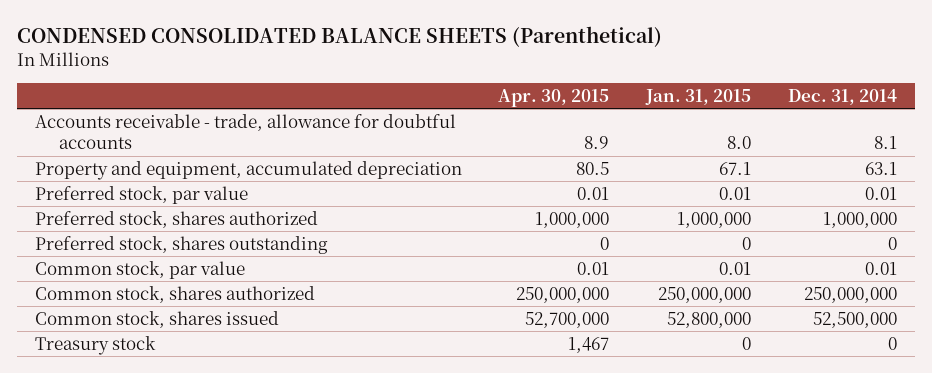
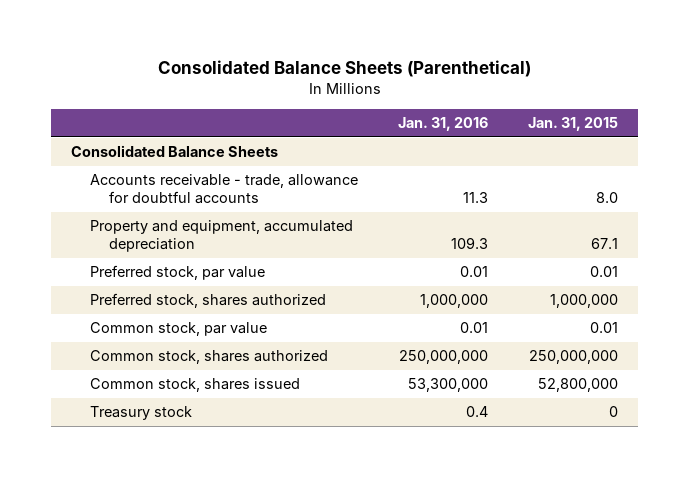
[16,25,662,47] CONDENSED CONSOLIDATED BALANCE SHEETS (Parenthetical) -> [157,60,531,78] Consolidated Balance Sheets (Parenthetical)
[498,88,610,107] Apr. 30, 2015 -> none
[787,88,897,105] Dec. 31, 2014 -> none
none -> [397,117,488,132] Jan. 31, 2016
none -> [71,145,279,158] Consolidated Balance Sheets
[34,235,328,254] Preferred stock, shares outstanding -> none

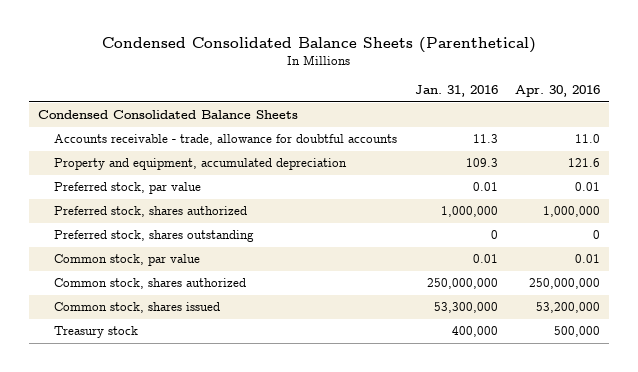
[157,60,531,78] Consolidated Balance Sheets (Parenthetical) -> [101,37,536,54] Condensed Consolidated Balance Sheets (Parenthetical)
[528,117,619,132] Jan. 31, 2015 -> none
none -> [514,84,600,97] Apr. 30, 2016
[71,145,279,158] Consolidated Balance Sheets -> [37,110,298,120] Condensed Consolidated Balance Sheets
none -> [54,230,255,243] Preferred stock, shares outstanding
[465,406,488,418] 0.4 -> [451,326,498,338] 400,000

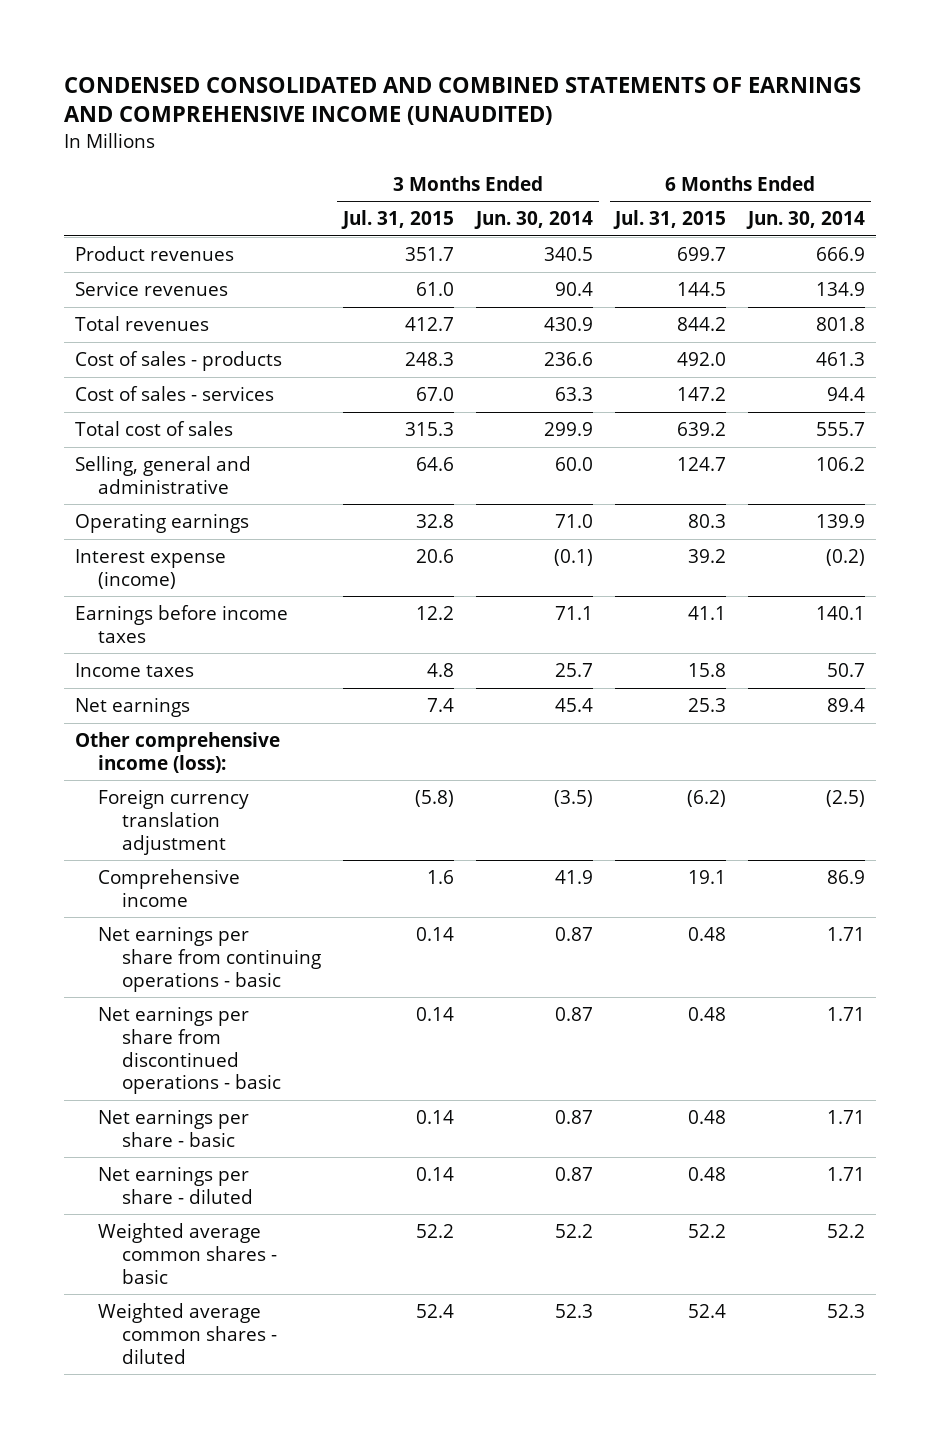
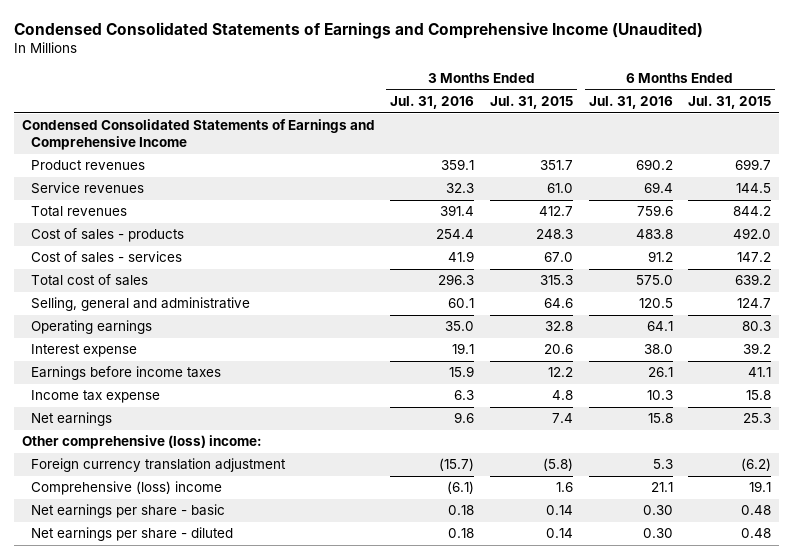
[63,76,861,126] CONDENSED CONSOLIDATED AND COMBINED STATEMENTS OF EARNINGS AND COMPREHENSIVE INCOME (UNAUDITED) -> [13,21,703,39] Condensed Consolidated Statements of Earnings and Comprehensive Income (Unaudited)
[474,211,594,230] Jun. 30, 2014 -> none
[746,211,866,230] Jun. 30, 2014 -> none
none -> [390,96,475,110] Jul. 31, 2016
none -> [588,96,673,110] Jul. 31, 2016
none -> [21,119,375,151] Condensed Consolidated Statements of Earnings and Comprehensive Income
[74,549,226,589] Interest expense (income) -> [31,344,138,358] Interest expense
[74,663,194,678] Income taxes -> [31,390,161,404] Income tax expense
[74,732,280,773] Other comprehensive income (loss): -> [21,435,262,450] Other comprehensive (loss) income:
[98,926,321,992] Net earnings per share from continuing operations - basic -> none
[98,1006,281,1095] Net earnings per share from discontinued operations - basic -> none
[98,869,241,907] Comprehensive income -> [31,481,223,496] Comprehensive (loss) income
[98,1223,277,1284] Weighted average common shares - basic -> none
[98,1303,277,1364] Weighted average common shares - diluted -> none

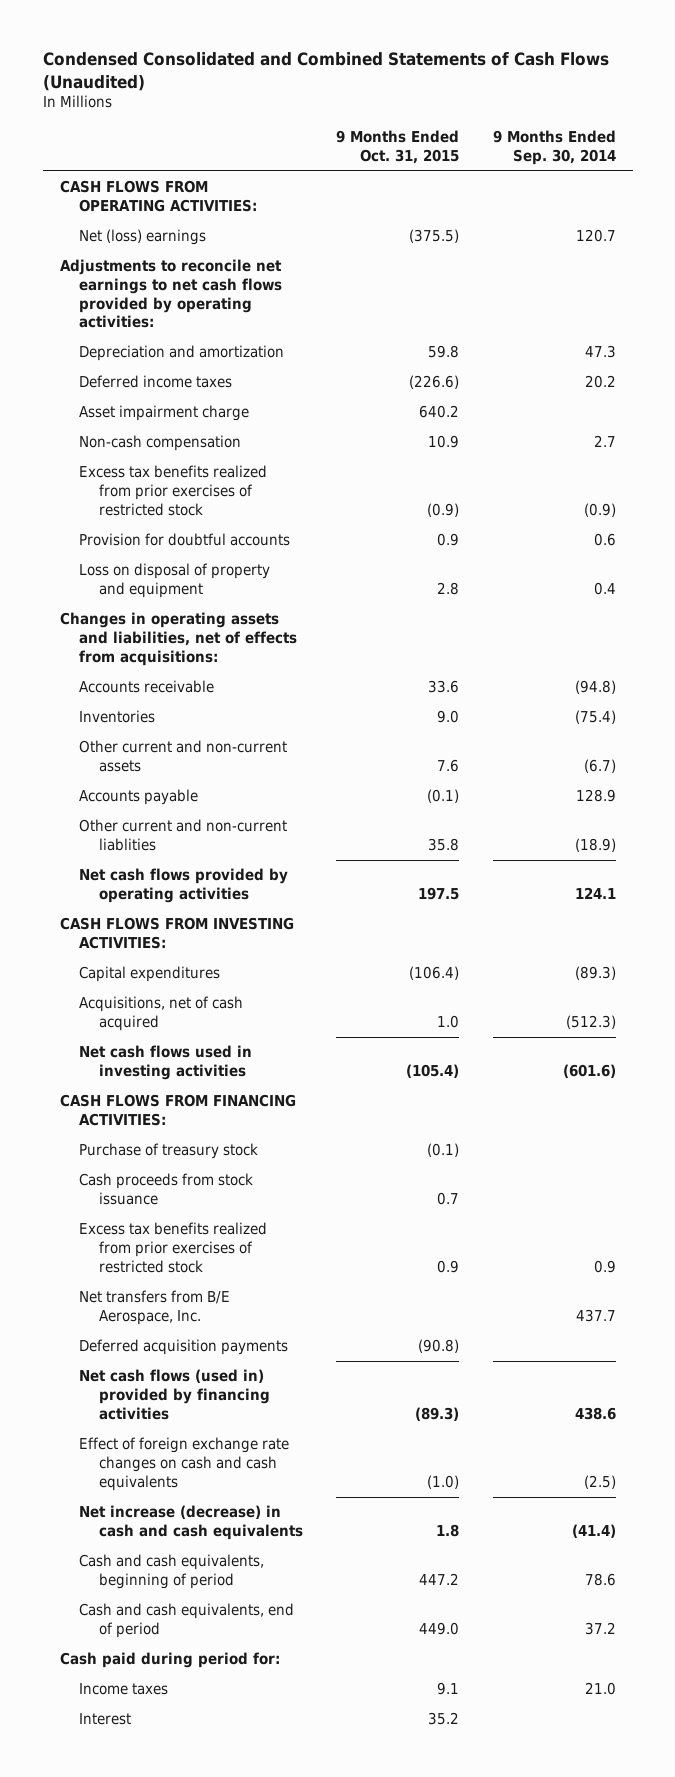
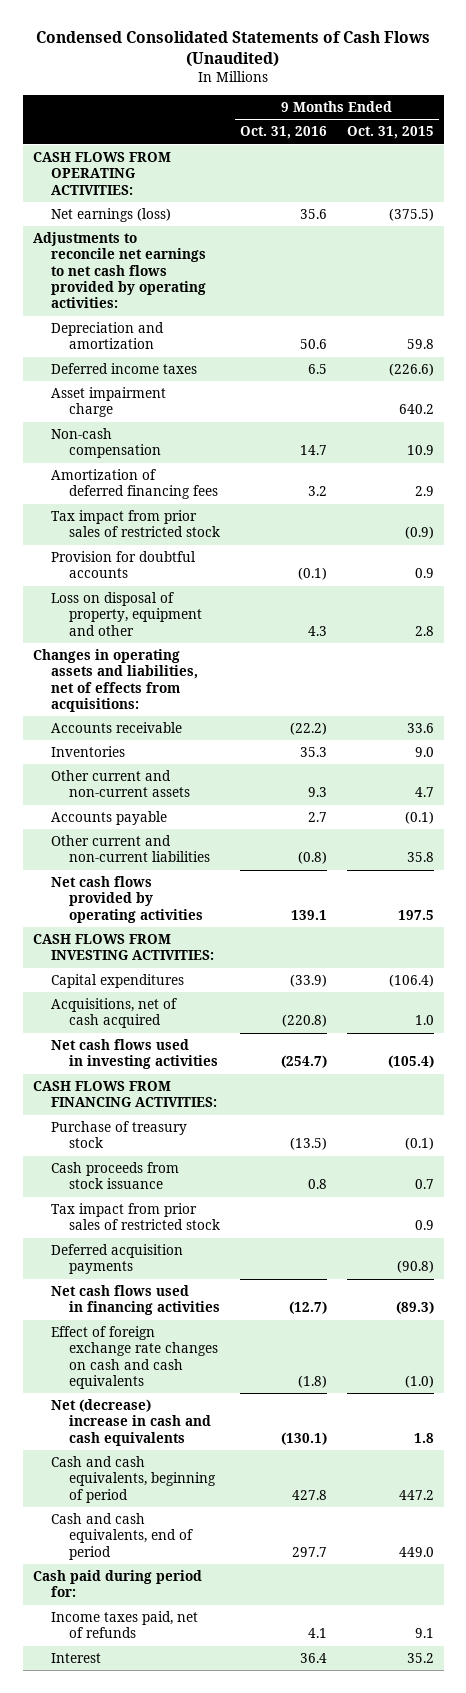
[42,52,609,91] Condensed Consolidated and Combined Statements of Cash Flows (Unaudited) -> [36,31,431,67] Condensed Consolidated Statements of Cash Flows (Unaudited)
[492,130,616,166] 9 Months Ended Sep. 30, 2014 -> none
none -> [239,126,327,140] Oct. 31, 2016
[79,229,207,246] Net (loss) earnings -> [50,207,171,222] Net earnings (loss)
none -> [50,468,218,500] Amortization of deferred financing fees
[79,465,268,516] Excess tax benefits realized from prior exercises of restricted stock -> [50,509,220,538] Tax impact from prior sales of restricted stock
[79,563,271,599] Loss on disposal of property and equipment -> [50,591,202,636] Loss on disposal of property, equipment and other
[437,759,460,773] 7.6 -> [414,787,434,798] 4.7
[79,819,288,852] Other current and non-current liablities -> [50,834,210,863] Other current and non-current liabilities
[79,1290,231,1326] Net transfers from B/E Aerospace, Inc. -> none
[79,1222,268,1273] Excess tax benefits realized from prior exercises of restricted stock -> [50,1202,220,1231] Tax impact from prior sales of restricted stock
[79,1369,270,1420] Net cash flows (used in) provided by financing activities -> [50,1284,220,1316] Net cash flows used in financing activities
[79,1505,303,1541] Net increase (decrease) in cash and cash equivalents -> [50,1398,211,1446] Net (decrease) increase in cash and cash equivalents
[79,1683,169,1696] Income taxes -> none
none -> [50,1610,198,1639] Income taxes paid, net of refunds

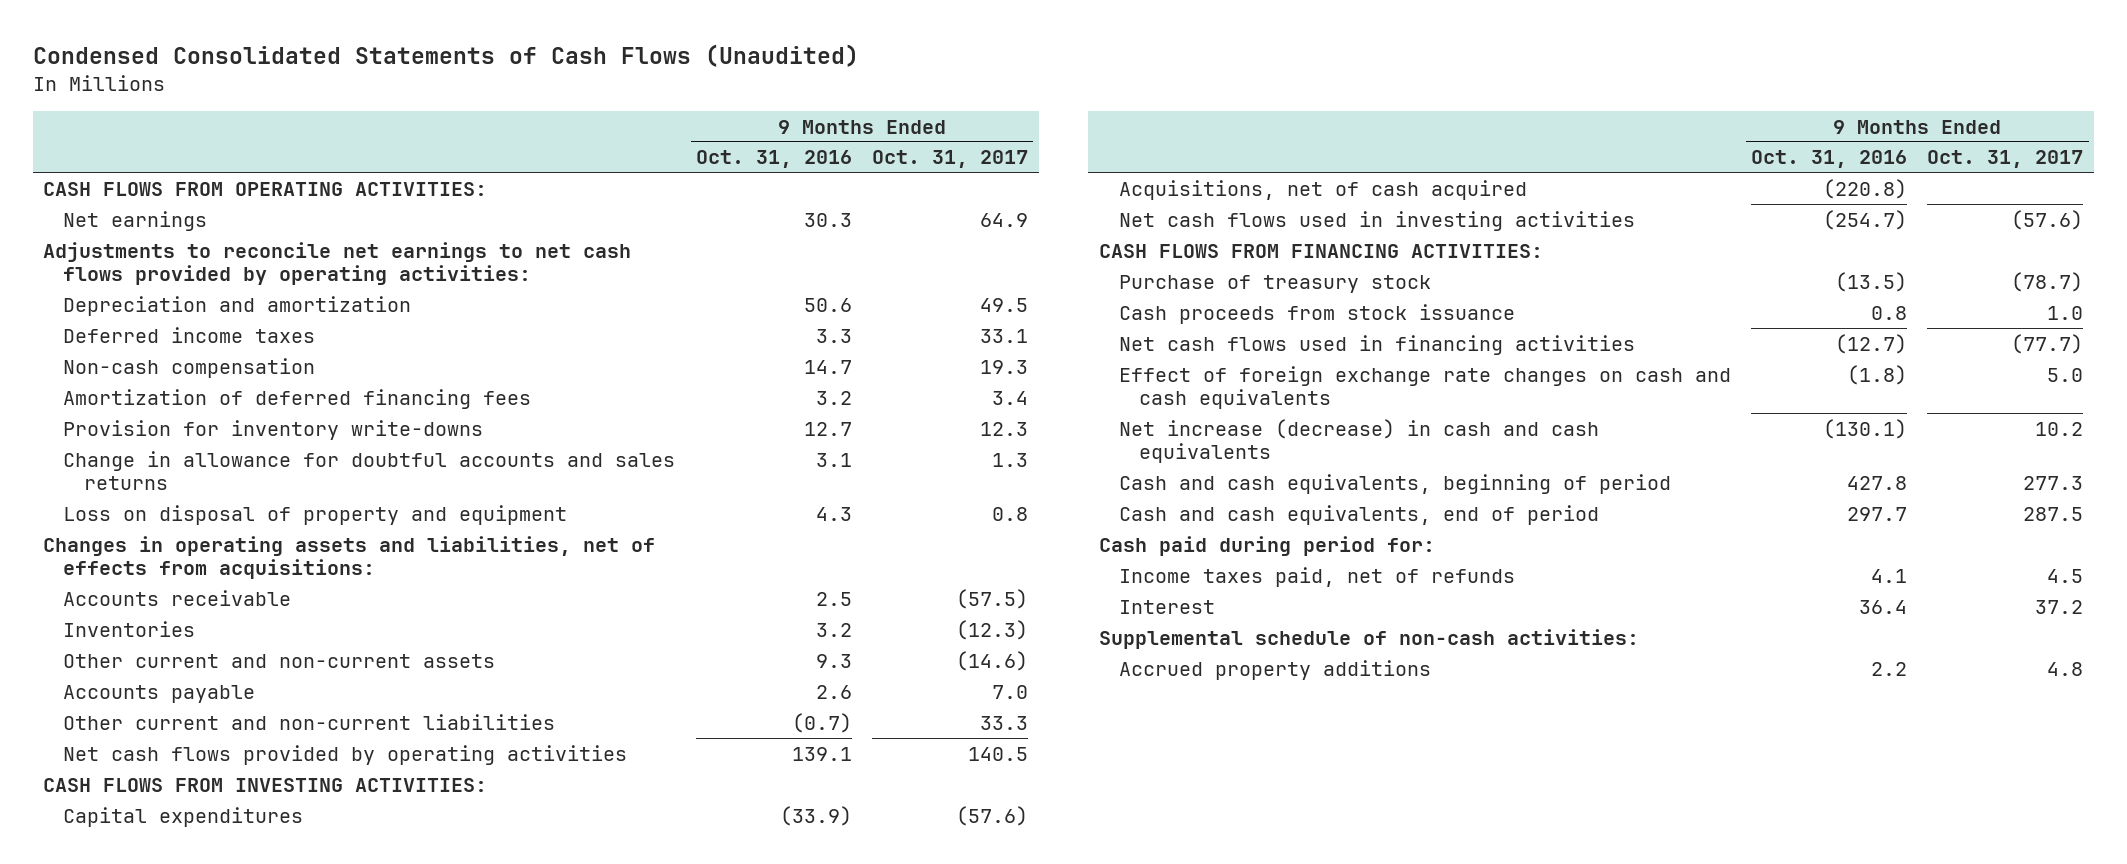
[346,126,434,140] Oct. 31, 2015 -> none
none -> [872,150,1029,169] Oct. 31, 2017
[50,207,171,222] Net earnings (loss) -> [63,210,208,231] Net earnings
[299,208,327,219] 35.6 -> [803,212,852,227] 30.3
[50,386,166,418] Asset impairment charge -> none
[307,363,327,374] 6.5 -> [815,328,852,343] 3.3
[50,509,220,538] Tax impact from prior sales of restricted stock -> none
none -> [63,419,484,440] Provision for inventory write-downs
[50,550,196,579] Provision for doubtful accounts -> [63,450,676,490] Change in allowance for doubtful accounts and sales returns
[297,567,327,581] (0.1) -> [815,452,852,467] 3.1
[50,591,202,636] Loss on disposal of property, equipment and other -> [63,504,568,525] Loss on disposal of property and equipment
[289,721,327,735] (22.2) -> [815,591,852,606] 2.5
[299,746,327,757] 35.3 -> [815,622,852,637] 3.2
[307,811,327,822] 2.7 -> [815,684,852,699] 2.6
[297,851,327,865] (0.8) -> [791,712,852,733] (0.7)
[50,1202,220,1231] Tax impact from prior sales of restricted stock -> none
[50,1243,183,1275] Deferred acquisition payments -> none
[50,1398,211,1446] Net (decrease) increase in cash and cash equivalents -> [1118,418,1599,463] Net increase (decrease) in cash and cash equivalents
none -> [1098,628,1639,649] Supplemental schedule of non-cash activities:
none -> [1118,659,1431,680] Accrued property additions

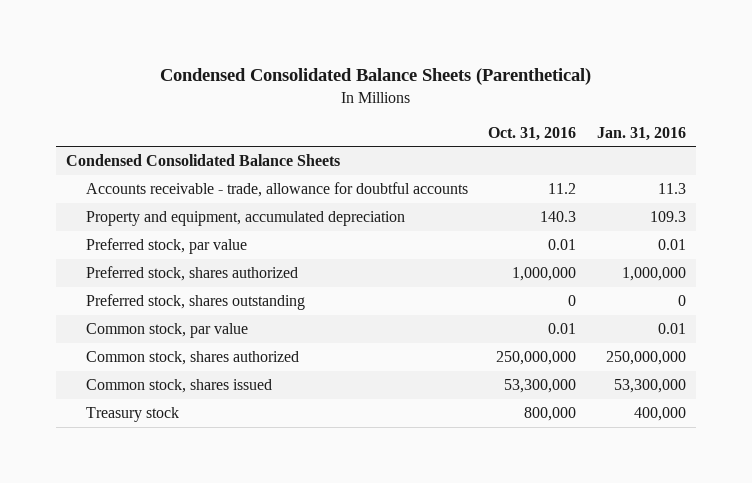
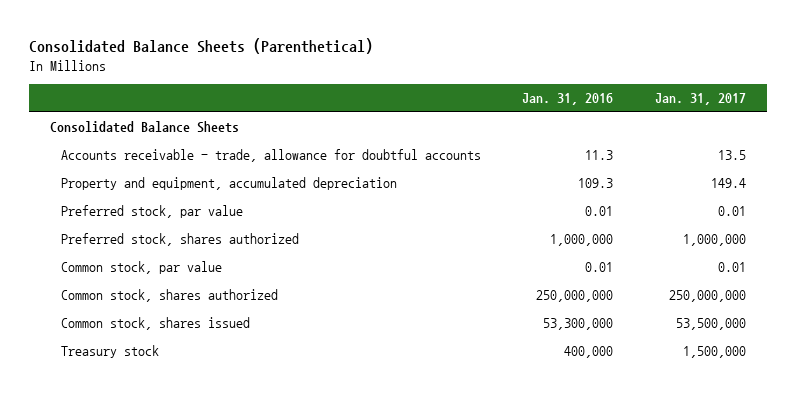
[159,67,591,85] Condensed Consolidated Balance Sheets (Parenthetical) -> [29,37,374,54] Consolidated Balance Sheets (Parenthetical)
[488,126,577,141] Oct. 31, 2016 -> none
none -> [654,93,746,106] Jan. 31, 2017
[66,154,341,167] Condensed Consolidated Balance Sheets -> [49,121,239,134] Consolidated Balance Sheets
[85,294,305,311] Preferred stock, shares outstanding -> none

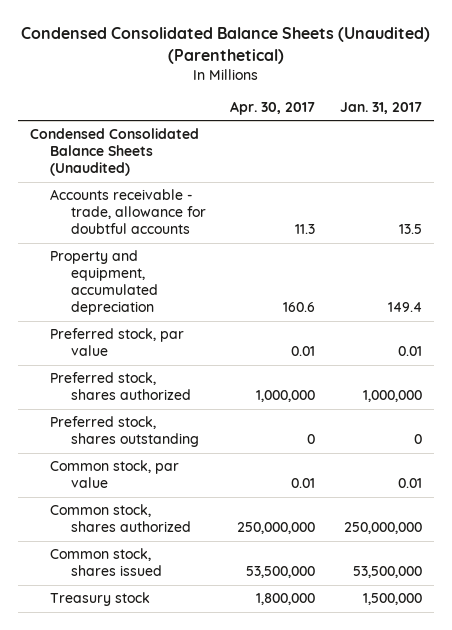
[29,37,374,54] Consolidated Balance Sheets (Parenthetical) -> [20,27,430,64] Condensed Consolidated Balance Sheets (Unaudited) (Parenthetical)
[522,93,614,106] Jan. 31, 2016 -> none
none -> [230,100,316,115] Apr. 30, 2017
[49,121,239,134] Consolidated Balance Sheets -> [29,128,199,177] Condensed Consolidated Balance Sheets (Unaudited)
none -> [50,416,199,448] Preferred stock, shares outstanding

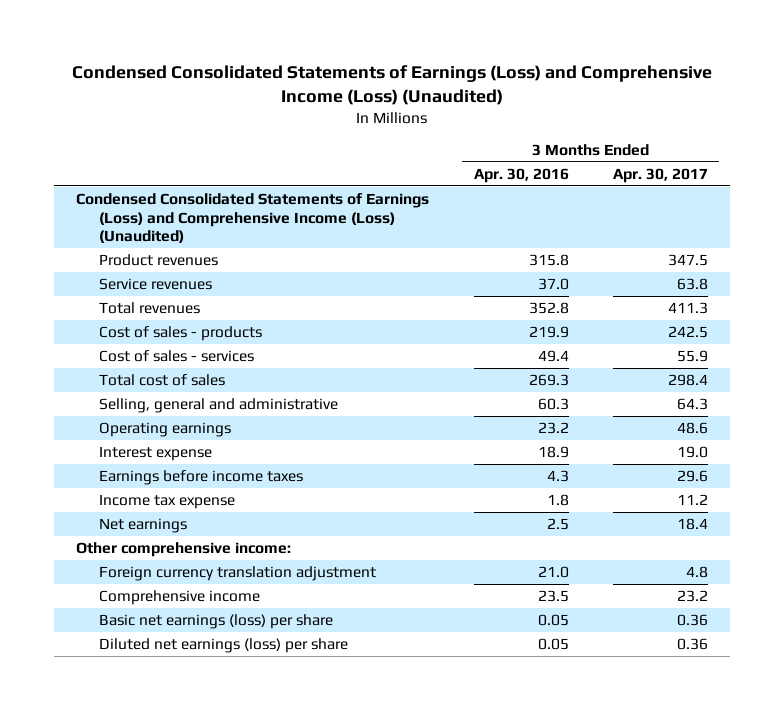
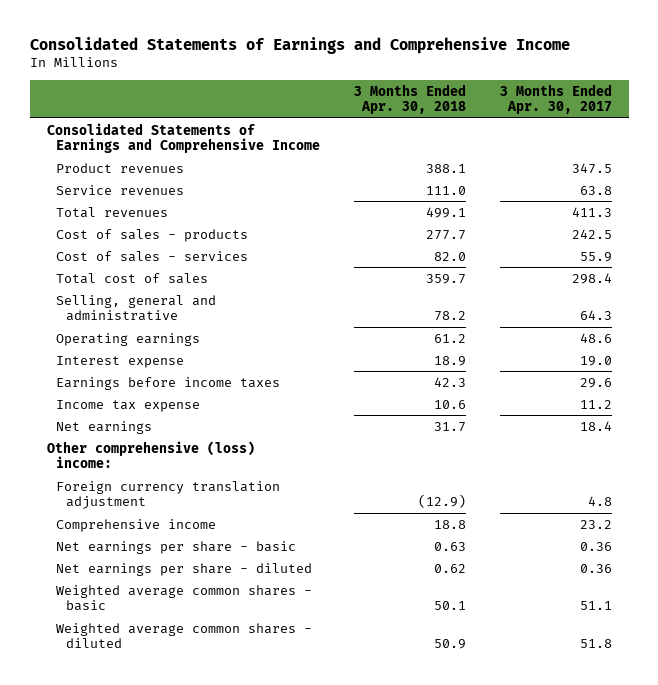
[72,64,713,105] Condensed Consolidated Statements of Earnings (Loss) and Comprehensive Income (Loss) (Unaudited) -> [29,36,570,54] Consolidated Statements of Earnings and Comprehensive Income
[473,167,569,183] Apr. 30, 2016 -> none
none -> [354,83,467,114] 3 Months Ended Apr. 30, 2018
[76,192,430,244] Condensed Consolidated Statements of Earnings (Loss) and Comprehensive Income (Loss) (Unaudited) -> [46,122,321,153] Consolidated Statements of Earnings and Comprehensive Income
[76,541,292,557] Other comprehensive income: -> [46,440,255,468] Other comprehensive (loss) income:
[99,613,334,629] Basic net earnings (loss) per share -> [56,540,297,554] Net earnings per share - basic
[99,637,349,653] Diluted net earnings (loss) per share -> [56,562,313,576] Net earnings per share - diluted
none -> [56,584,313,611] Weighted average common shares - basic
none -> [56,622,313,648] Weighted average common shares - diluted

